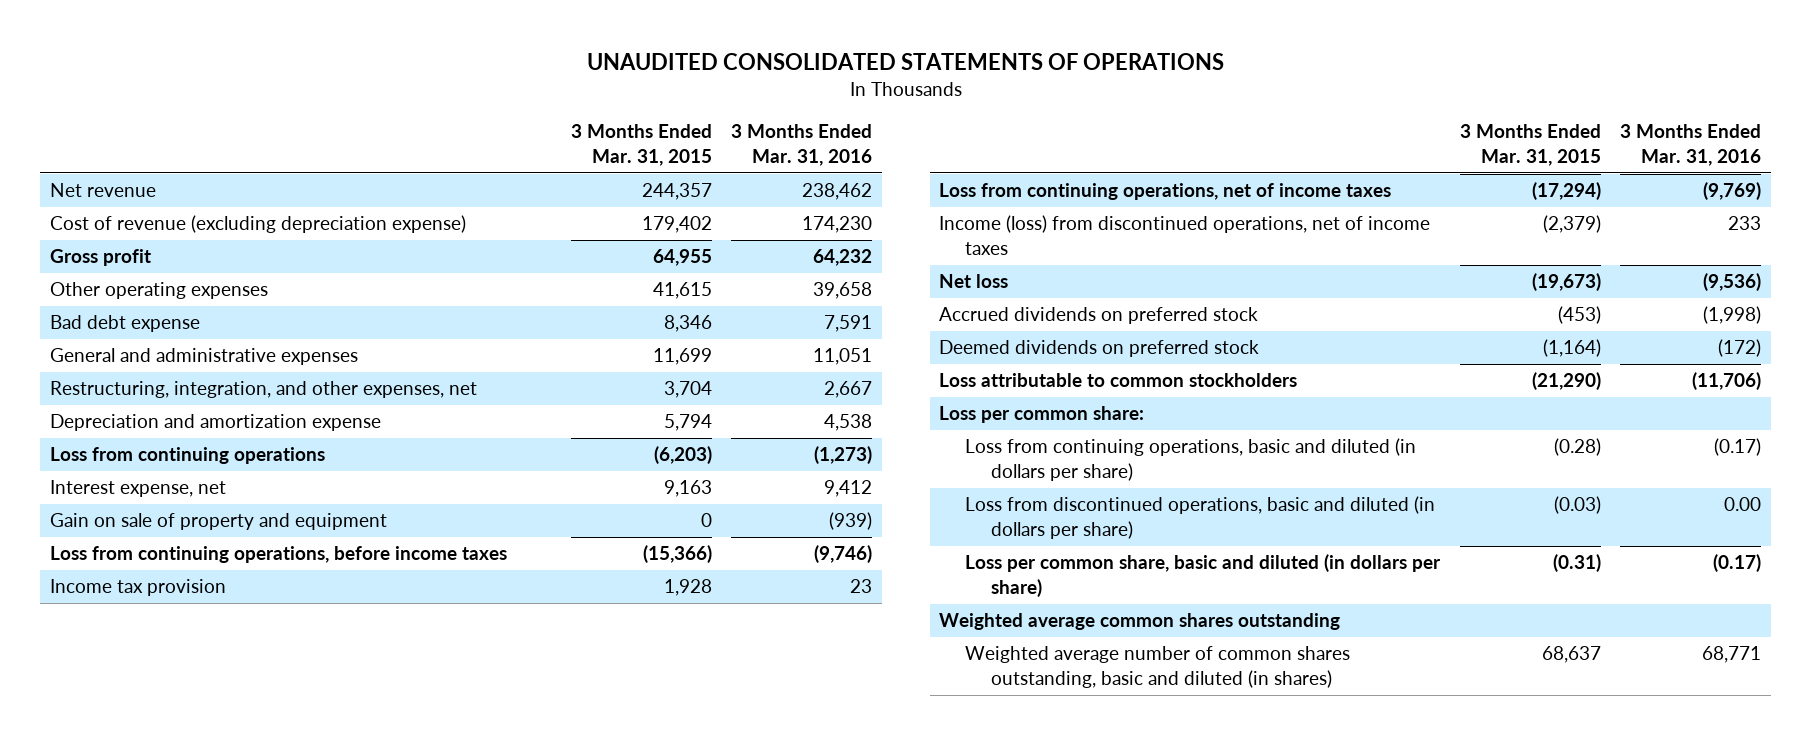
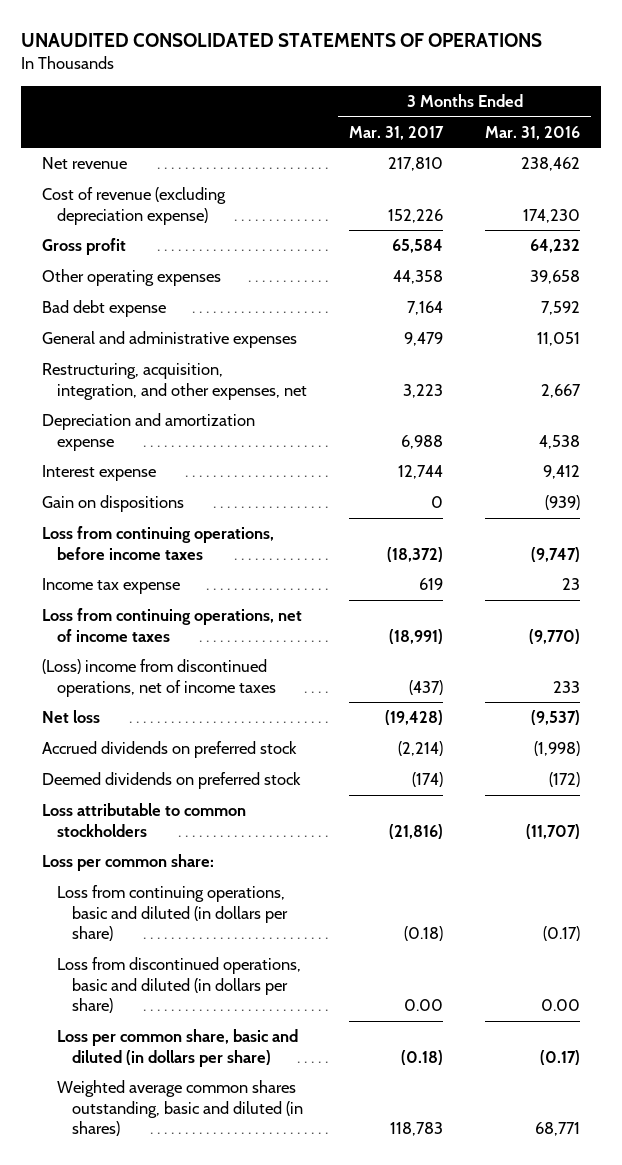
[570,124,712,166] 3 Months Ended Mar. 31, 2015 -> none
none -> [348,125,444,140] Mar. 31, 2017
[824,315,873,333] 7,591 -> [541,301,581,316] 7,592
[50,381,478,399] Restructuring, integration, and other expenses, net -> [41,363,307,400] Restructuring, acquisition, integration, and other expenses, net
[50,447,326,465] Loss from continuing operations -> none
[50,480,227,498] Interest expense, net -> [41,465,156,482] Interest expense
[50,513,388,531] Gain on sale of property and equipment -> [41,495,184,513] Gain on dispositions
[814,545,873,564] (9,746) -> [531,546,581,562] (9,747)
[50,579,227,597] Income tax provision -> [41,578,180,595] Income tax expense
[1703,182,1762,201] (9,769) -> [529,628,581,644] (9,770)
[939,215,1431,256] Income (loss) from discontinued operations, net of income taxes -> [41,659,276,697] (Loss) income from discontinued operations, net of income taxes
[1703,273,1762,292] (9,536) -> [531,710,581,726] (9,537)
[1692,372,1762,391] (11,706) -> [526,823,581,839] (11,707)
[939,613,1341,631] Weighted average common shares outstanding -> none
[965,646,1351,689] Weighted average number of common shares outstanding, basic and diluted (in shares) -> [56,1080,303,1137] Weighted average common shares outstanding, basic and diluted (in shares)

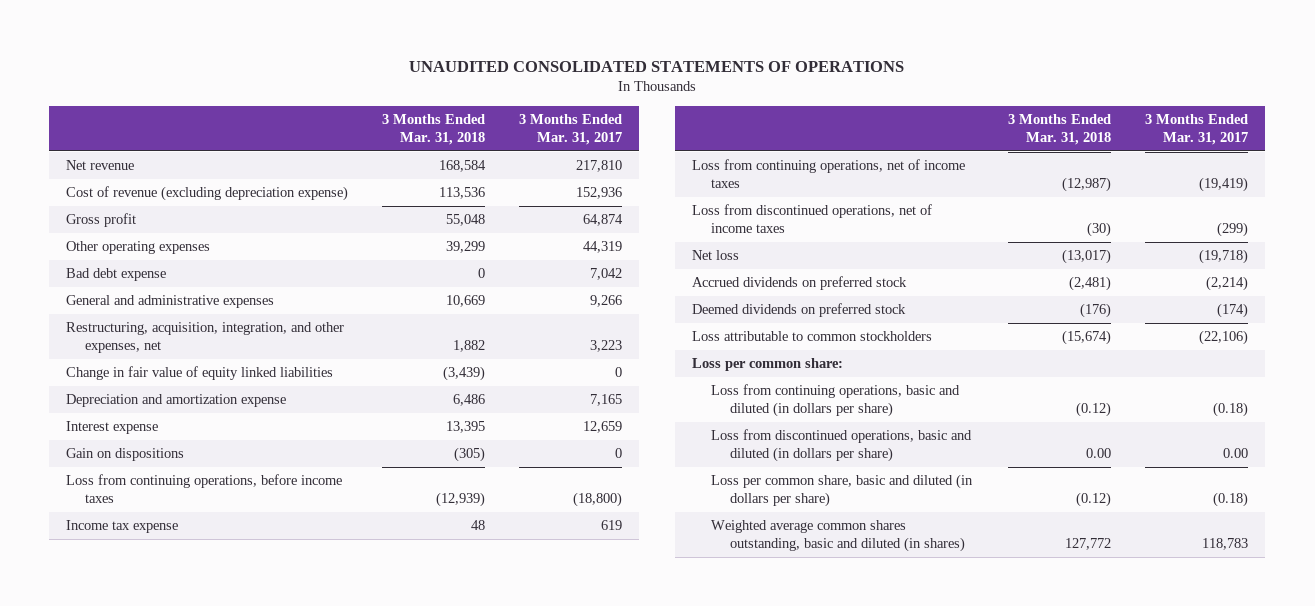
[485,125,581,140] Mar. 31, 2016 -> none
none -> [382,114,486,145] 3 Months Ended Mar. 31, 2018
[387,208,443,223] 152,226 -> [576,187,623,200] 152,936
[391,239,443,254] 65,584 -> [583,214,624,227] 64,874
[392,270,443,285] 44,358 -> [583,241,623,254] 44,319
[406,301,443,316] 7,164 -> [590,268,623,281] 7,042
[403,332,443,347] 9,479 -> [590,295,623,308] 9,266
none -> [66,366,334,381] Change in fair value of equity linked liabilities
[400,434,443,449] 6,988 -> [590,394,623,407] 7,165
[397,465,443,480] 12,744 -> [583,421,623,434] 12,659
[386,546,443,562] (18,372) -> [573,492,623,508] (18,800)
[388,628,443,644] (18,991) -> [1199,177,1249,193] (19,419)
[41,659,276,697] (Loss) income from discontinued operations, net of income taxes -> [692,204,933,234] Loss from discontinued operations, net of income taxes
[408,679,443,695] (437) -> [1217,222,1249,238] (299)
[384,710,443,726] (19,428) -> [1199,249,1249,265] (19,718)
[388,823,443,839] (21,816) -> [1199,330,1249,346] (22,106)

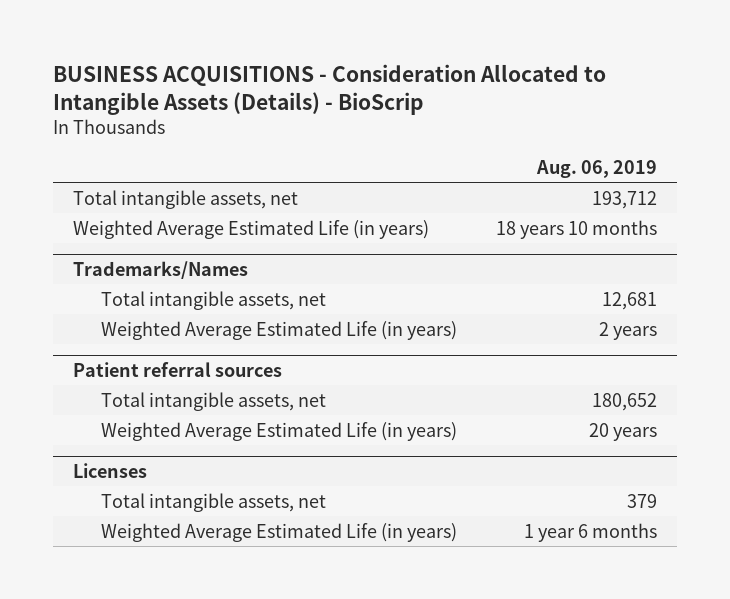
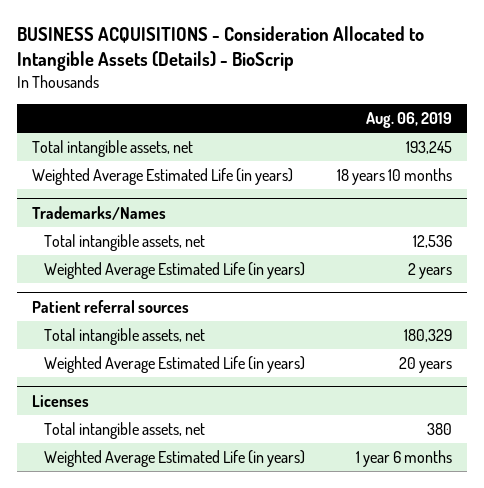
[592,190,658,209] 193,712 -> [405,141,452,155] 193,245
[602,291,658,310] 12,681 -> [412,235,452,249] 12,536
[592,392,658,411] 180,652 -> [403,329,452,343] 180,329
[627,493,658,508] 379 -> [426,423,452,436] 380

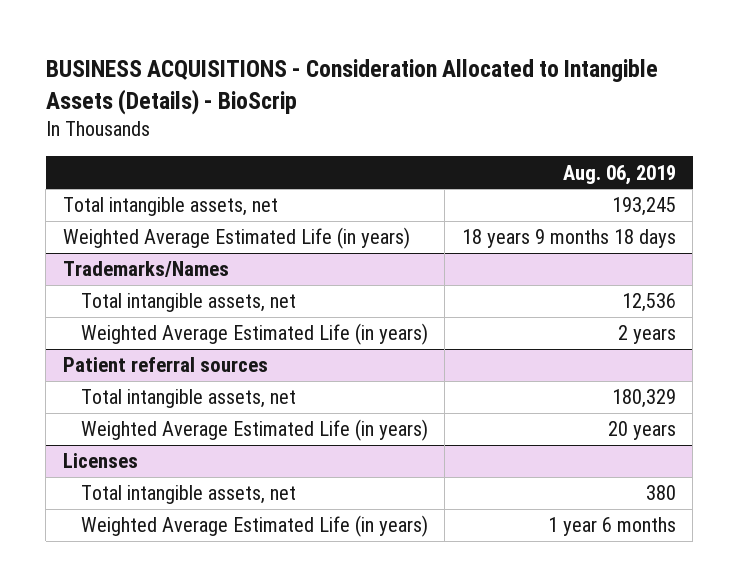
[336,168,452,186] 18 years 10 months -> [461,229,676,249] 18 years 9 months 18 days

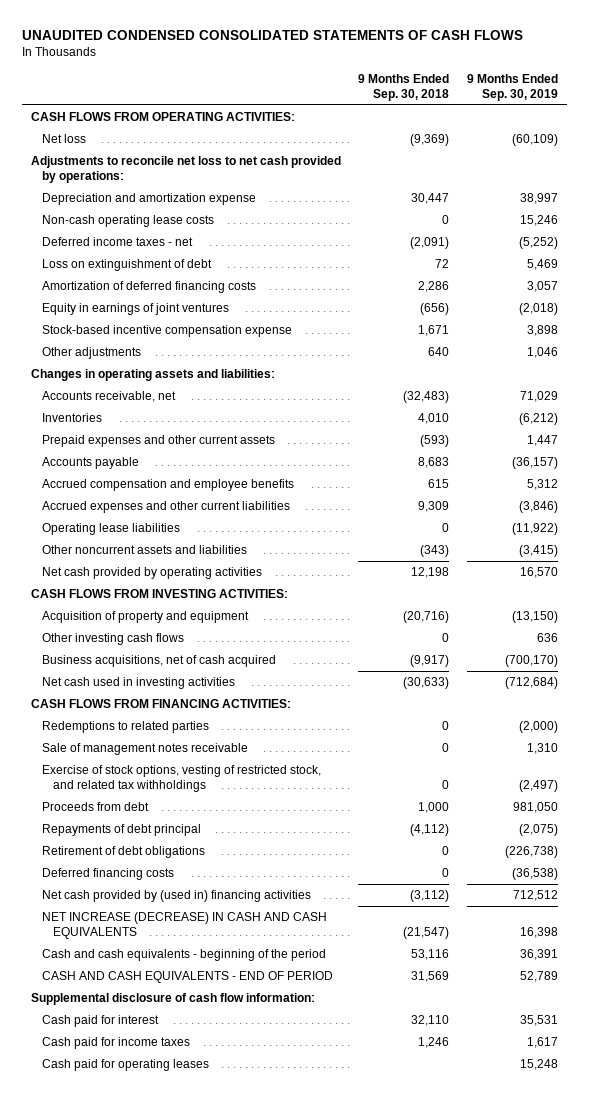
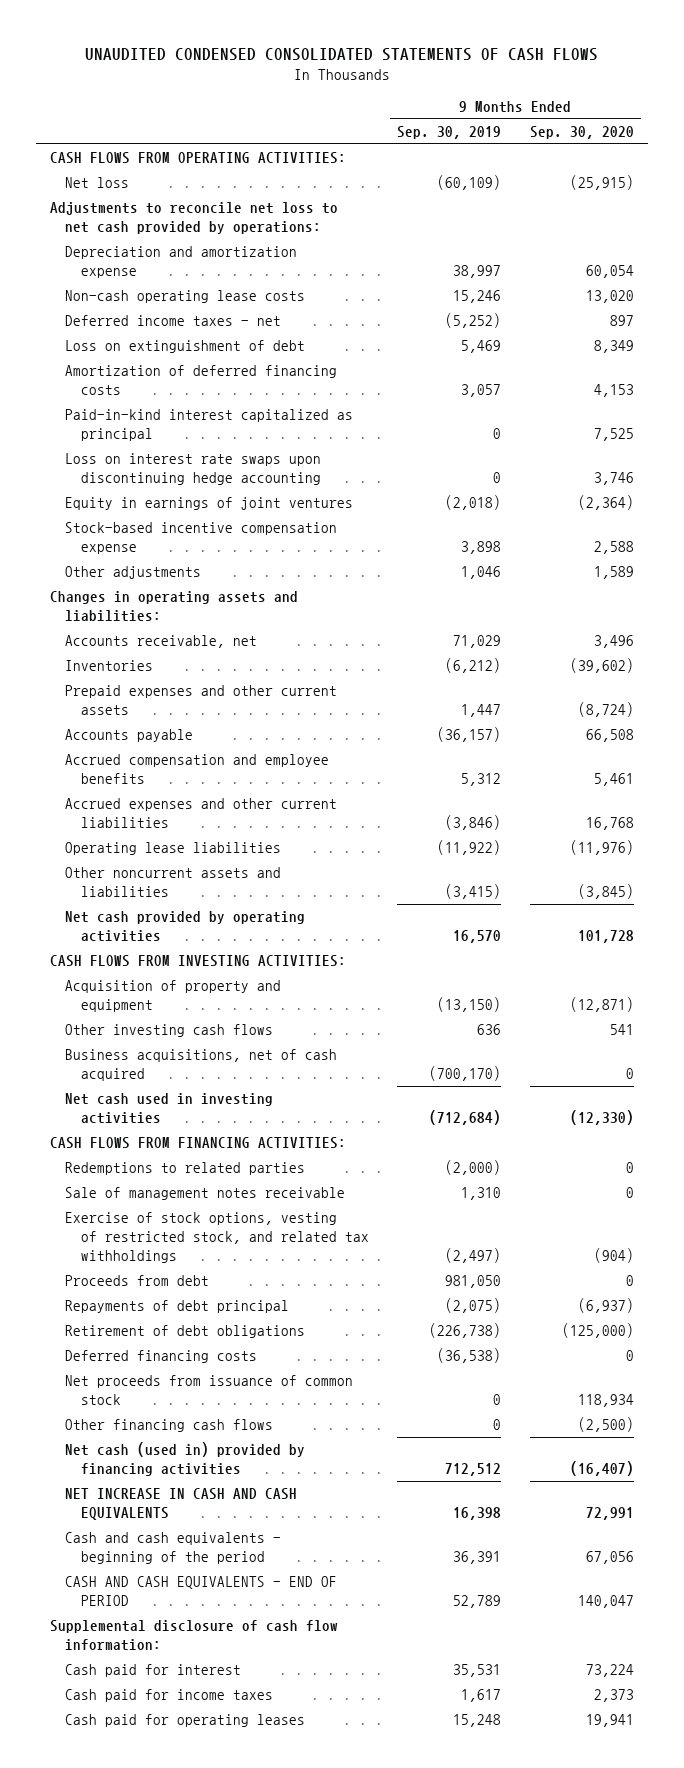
[358,74,450,101] 9 Months Ended Sep. 30, 2018 -> none
none -> [529,125,634,139] Sep. 30, 2020
none -> [65,409,354,442] Paid-in-kind interest capitalized as principal
none -> [65,453,322,486] Loss on interest rate swaps upon discontinuing hedge accounting
none -> [65,1375,354,1406] Net proceeds from issuance of common stock
none -> [65,1419,274,1433] Other financing cash flows
[41,890,311,903] Net cash provided by (used in) financing activities -> [65,1442,306,1477] Net cash (used in) provided by financing activities
[41,912,327,939] NET INCREASE (DECREASE) IN CASH AND CASH EQUIVALENTS -> [65,1488,298,1521] NET INCREASE IN CASH AND CASH EQUIVALENTS

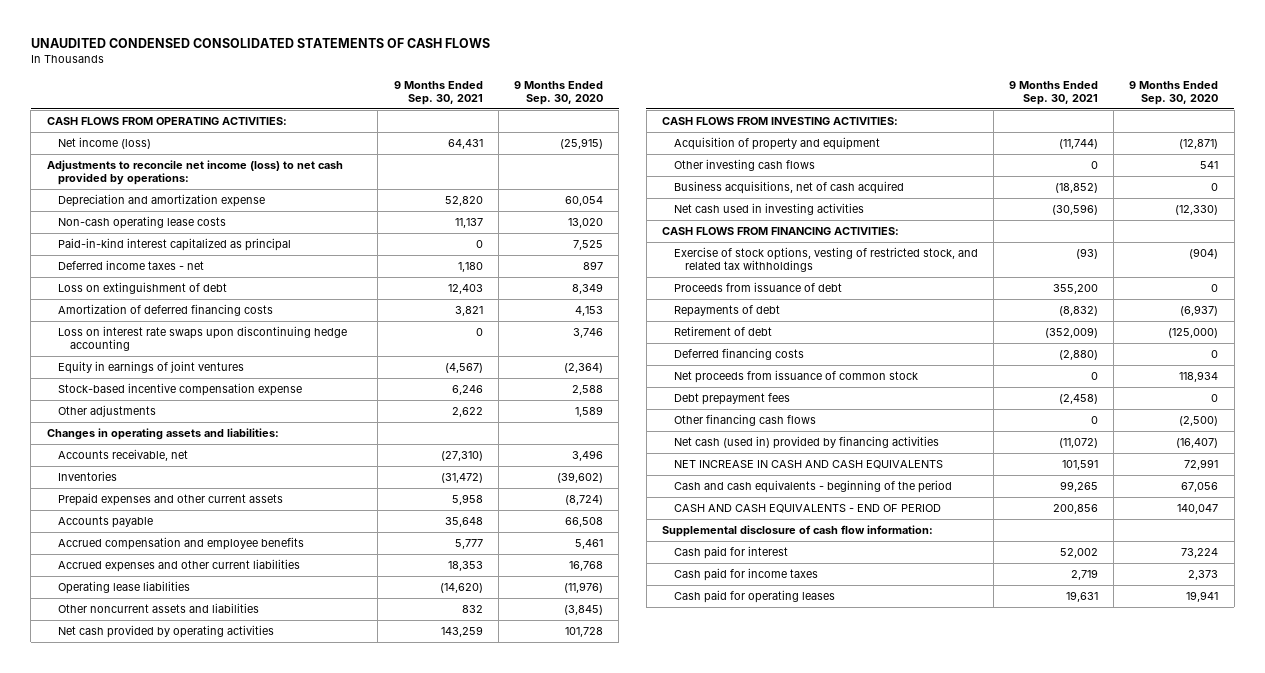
[397,125,502,139] Sep. 30, 2019 -> none
none -> [393,80,483,106] 9 Months Ended Sep. 30, 2021
[65,177,130,189] Net loss -> [58,136,152,149] Net income (loss)
[50,202,339,235] Adjustments to reconcile net loss to net cash provided by operations: -> [46,159,343,186] Adjustments to reconcile net income (loss) to net cash provided by operations:
[65,409,354,442] Paid-in-kind interest capitalized as principal -> [58,237,292,251] Paid-in-kind interest capitalized as principal
[65,1162,306,1176] Redemptions to related parties -> none
[65,1187,346,1201] Sale of management notes receivable -> none
[65,1275,210,1287] Proceeds from debt -> [673,281,842,292] Proceeds from issuance of debt
[65,1300,290,1314] Repayments of debt principal -> [673,304,780,317] Repayments of debt
[65,1325,306,1339] Retirement of debt obligations -> [673,325,772,336] Retirement of debt
none -> [673,392,790,405] Debt prepayment fees

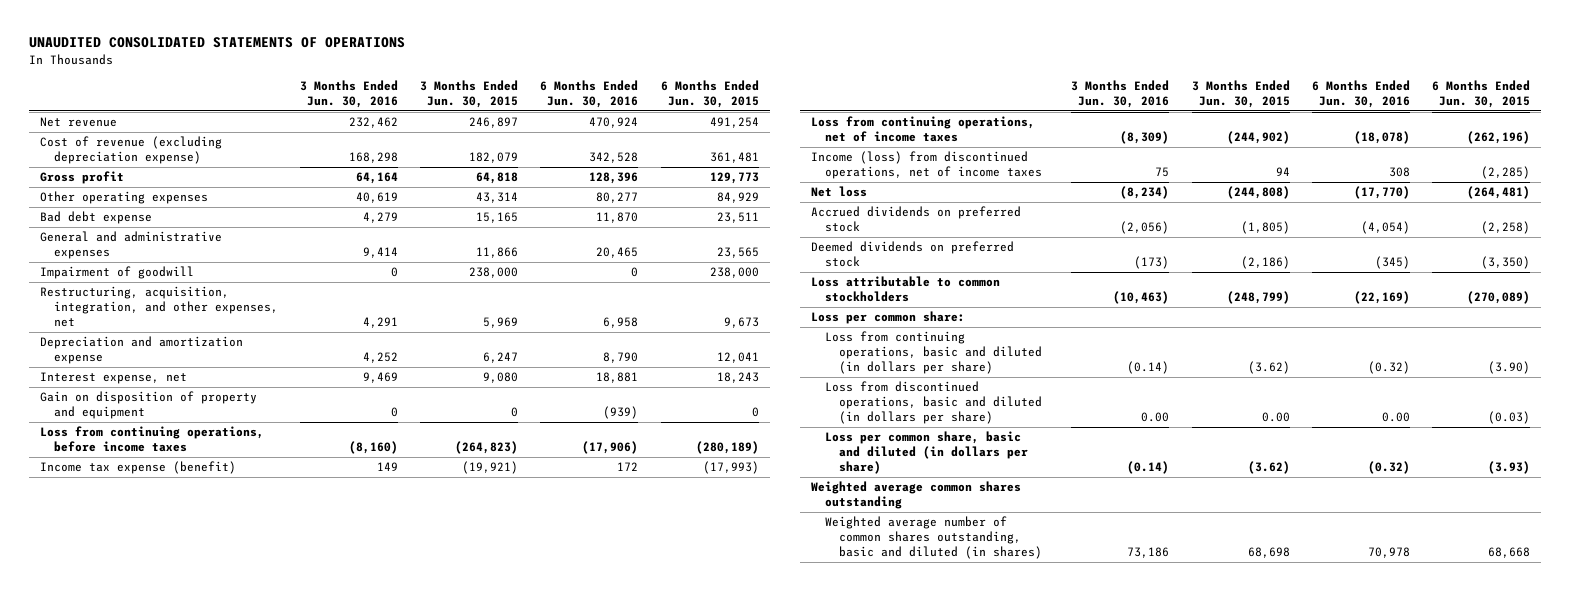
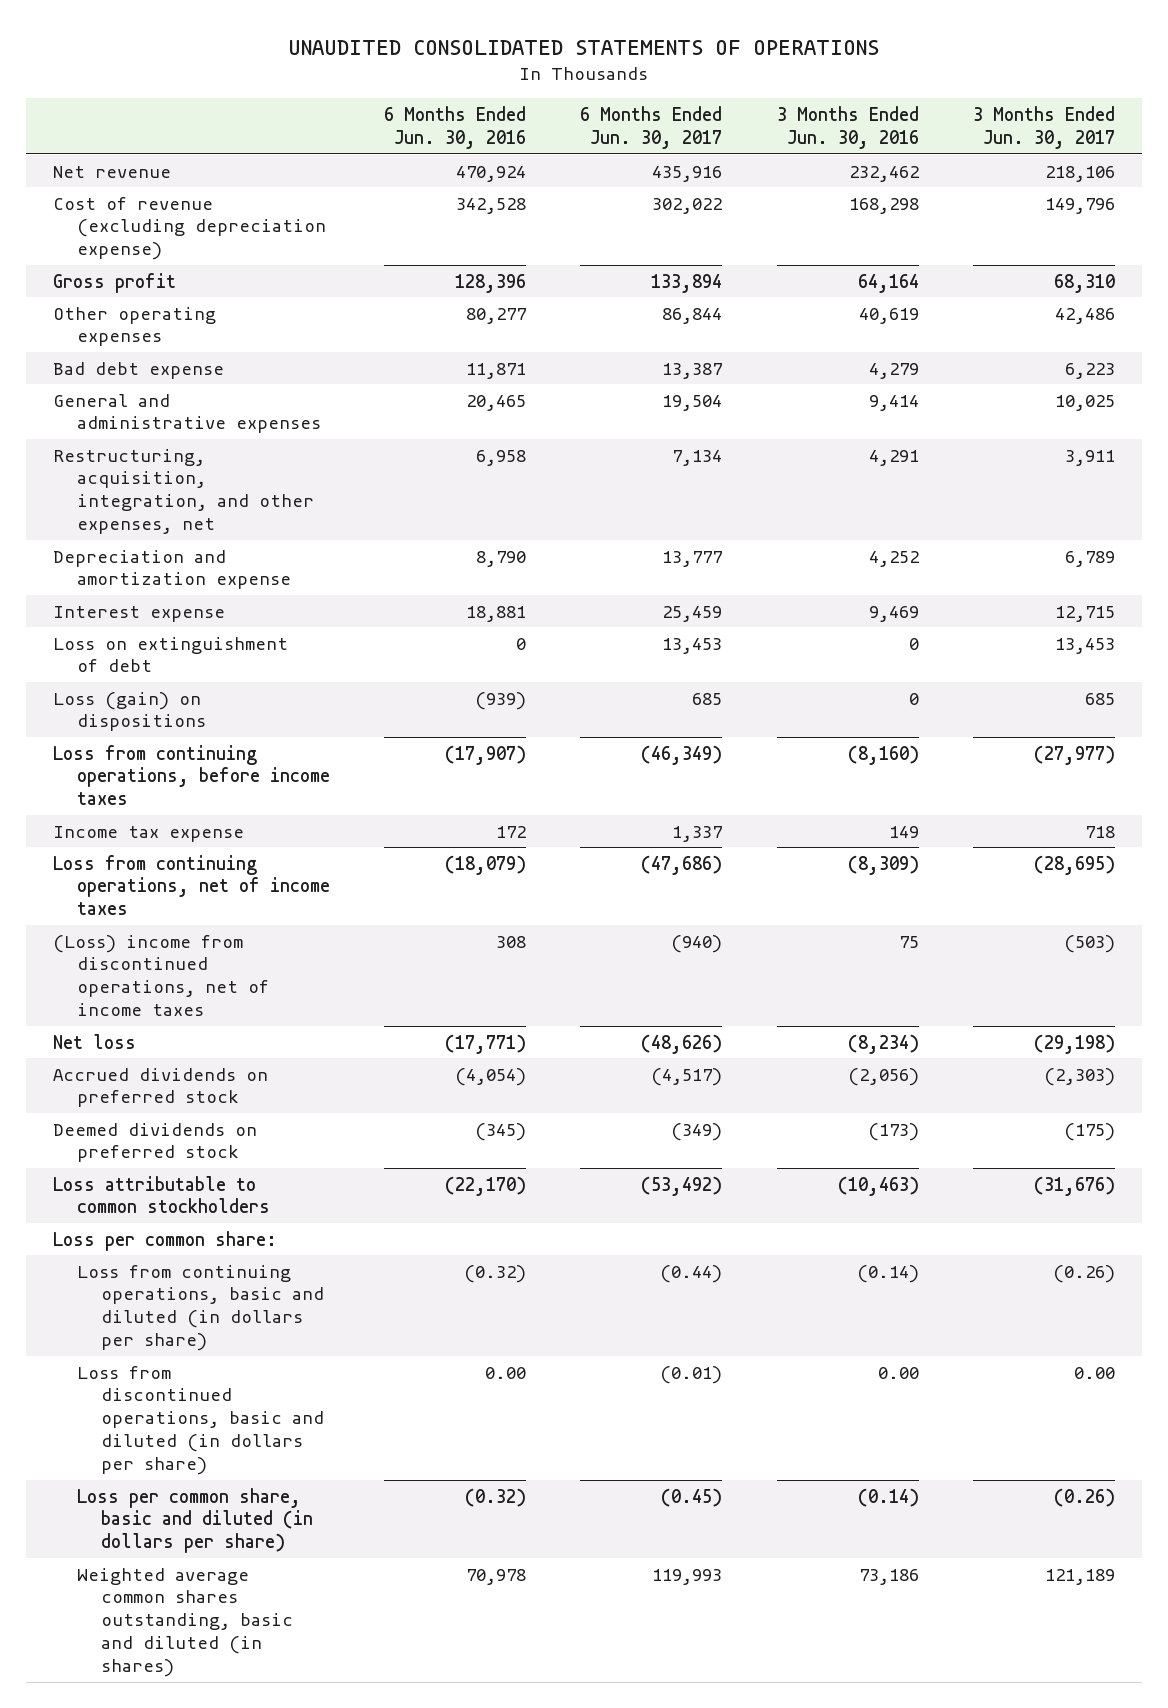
[420,80,519,108] 3 Months Ended Jun. 30, 2015 -> none
[660,80,759,108] 6 Months Ended Jun. 30, 2015 -> none
none -> [580,105,723,149] 6 Months Ended Jun. 30, 2017
none -> [972,105,1115,149] 3 Months Ended Jun. 30, 2017
[596,212,639,224] 11,870 -> [466,362,527,379] 11,871
[39,266,194,280] Impairment of goodwill -> none
[39,372,187,385] Interest expense, net -> [53,605,226,622] Interest expense
none -> [53,636,289,673] Loss on extinguishment of debt
[39,391,257,420] Gain on disposition of property and equipment -> [53,691,207,732] Loss (gain) on dispositions
[582,441,639,455] (17,906) -> [445,744,527,765] (17,907)
[39,461,236,475] Income tax expense (benefit) -> [53,825,245,842] Income tax expense
[1353,131,1410,145] (18,078) -> [445,854,527,875] (18,079)
[811,151,1043,180] Income (loss) from discontinued operations, net of income taxes -> [53,934,270,1017] (Loss) income from discontinued operations, net of income taxes
[1353,186,1410,200] (17,770) -> [445,1033,527,1054] (17,771)
[1353,291,1410,305] (22,169) -> [445,1175,527,1196] (22,170)
[811,481,1022,510] Weighted average common shares outstanding -> none
[825,516,1043,560] Weighted average number of common shares outstanding, basic and diluted (in shares) -> [77,1567,293,1678] Weighted average common shares outstanding, basic and diluted (in shares)

